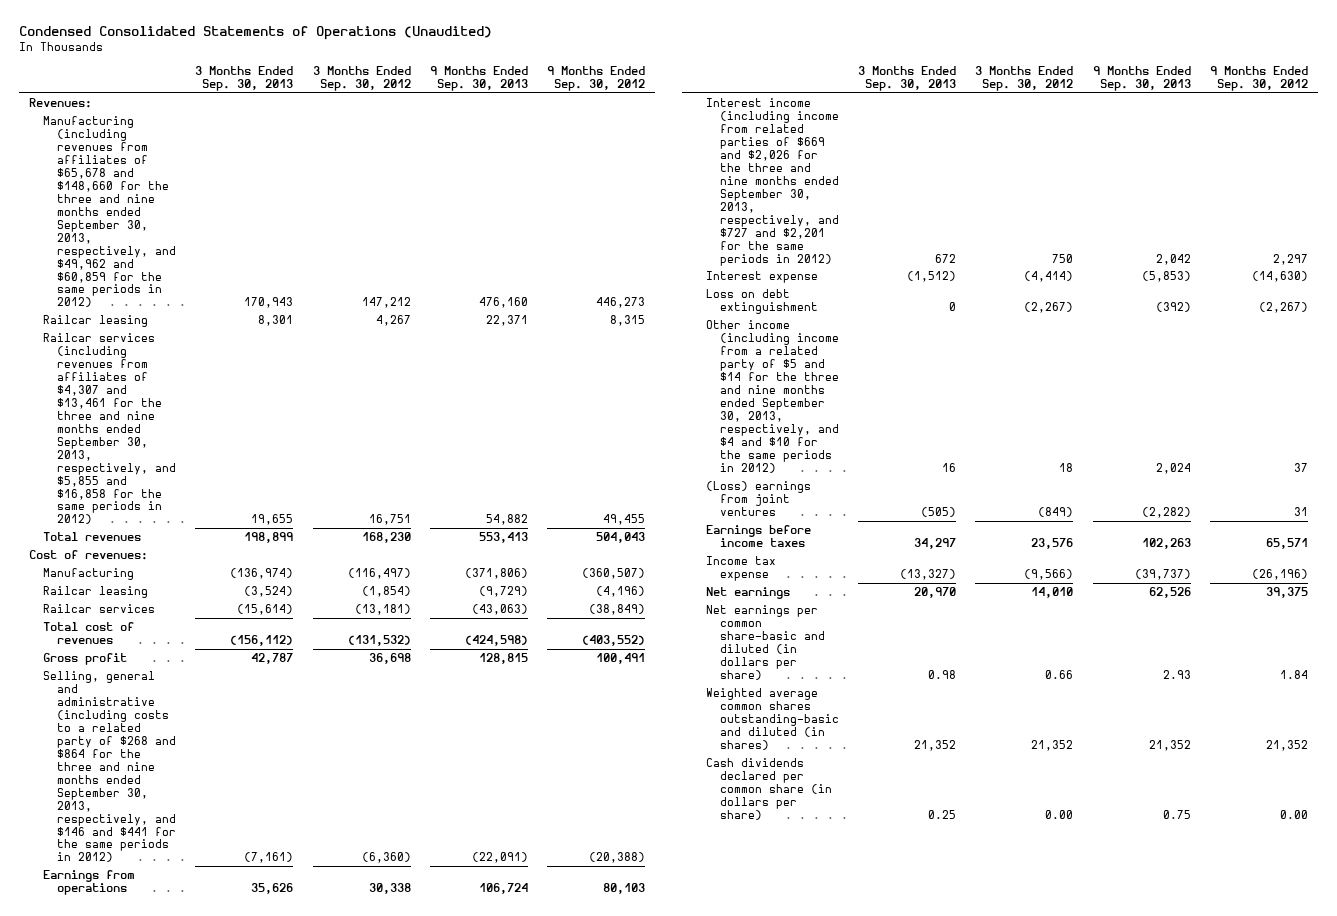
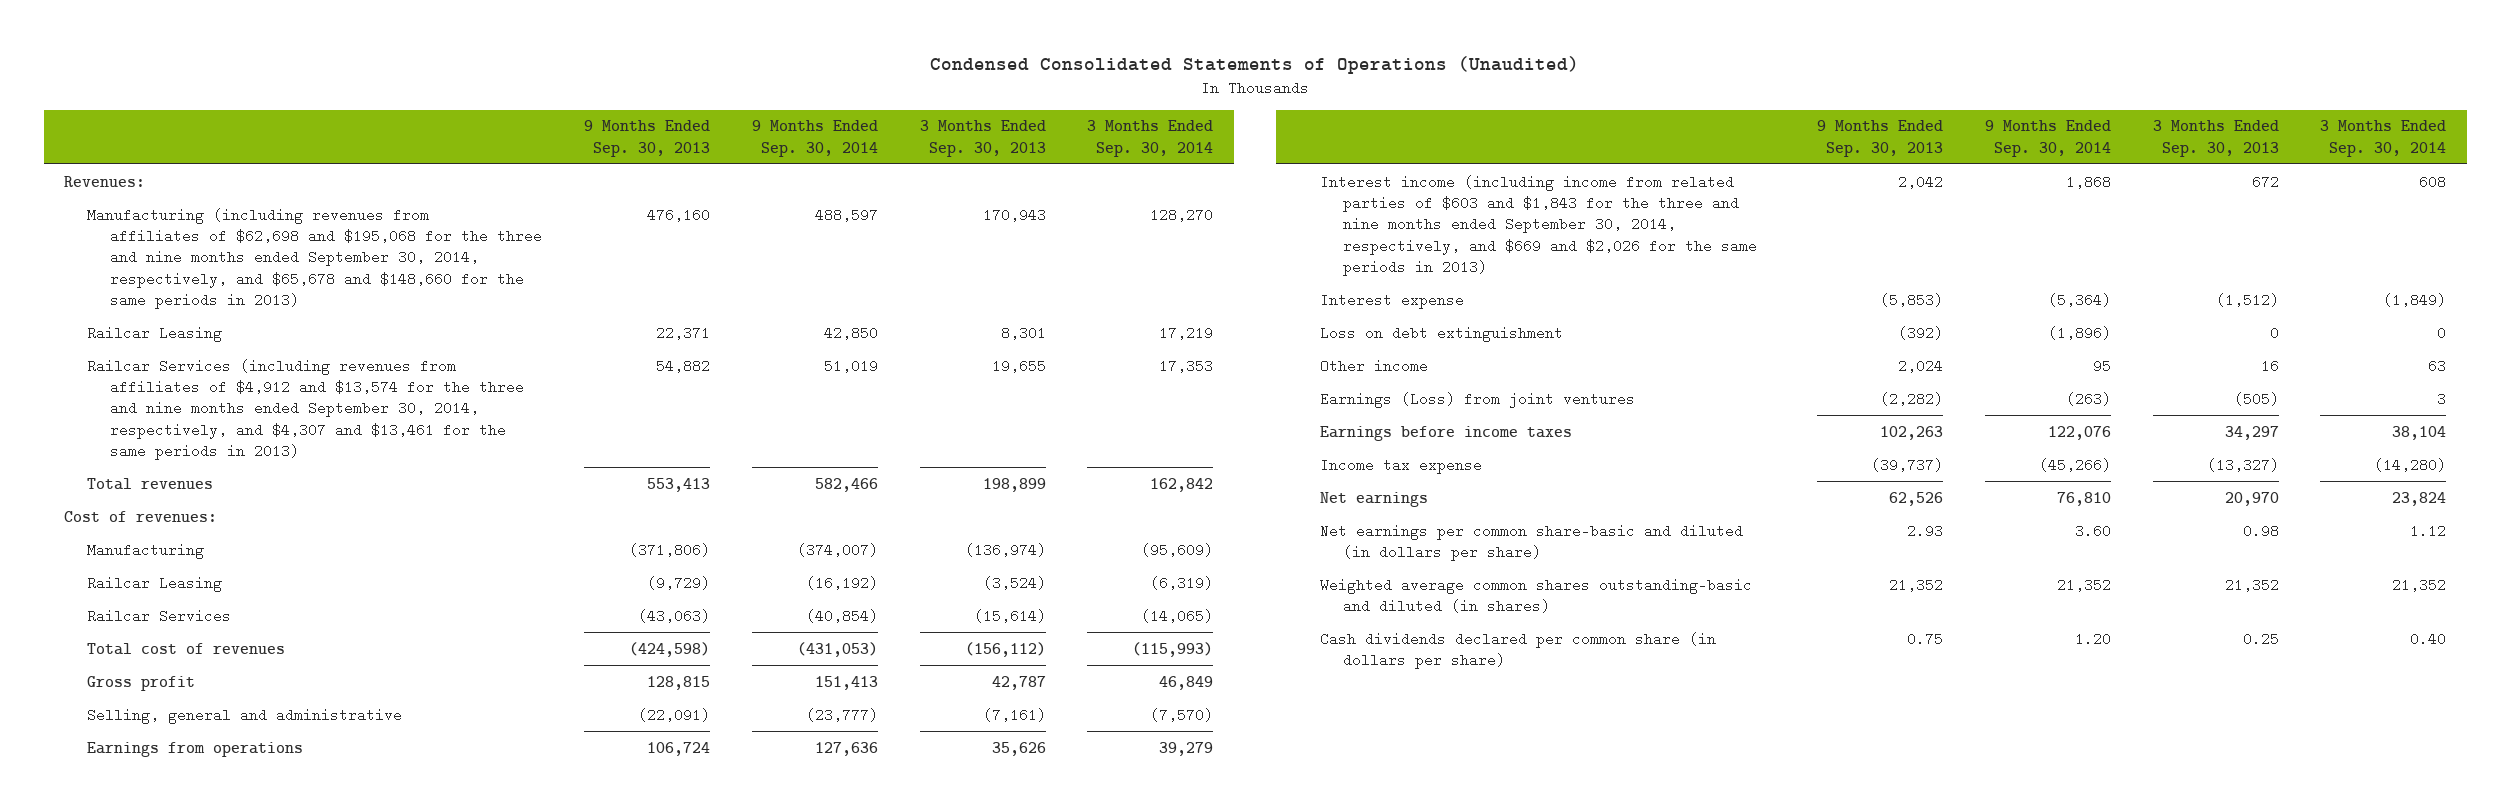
[312,65,411,91] 3 Months Ended Sep. 30, 2012 -> none
[547,65,646,91] 9 Months Ended Sep. 30, 2012 -> none
none -> [751,120,878,157] 9 Months Ended Sep. 30, 2014
none -> [1087,120,1214,157] 3 Months Ended Sep. 30, 2014
[43,116,177,308] Manufacturing (including revenues from affiliates of $65,678 and $148,660 for the three and nine months ended September 30, 2013, respectively, and $49,962 and $60,859 for the same periods in 2012) -> [87,207,543,310] Manufacturing (including revenues from affiliates of $62,698 and $195,068 for the three and nine months ended September 30, 2014, respectively, and $65,678 and $148,660 for the same periods in 2013)
[43,315,149,328] Railcar leasing -> [87,325,223,342] Railcar Leasing
[43,333,177,525] Railcar services (including revenues from affiliates of $4,307 and $13,461 for the three and nine months ended September 30, 2013, respectively, and $5,855 and $16,858 for the same periods in 2012) -> [87,358,525,461] Railcar Services (including revenues from affiliates of $4,912 and $13,574 for the three and nine months ended September 30, 2014, respectively, and $4,307 and $13,461 for the same periods in 2013)
[43,586,149,599] Railcar leasing -> [87,575,223,592] Railcar Leasing
[43,604,156,614] Railcar services -> [87,608,232,623] Railcar Services
[43,671,177,863] Selling, general and administrative (including costs to a related party of $268 and $864 for the three and nine months ended September 30, 2013, respectively, and $146 and $441 for the same periods in 2012) -> [87,707,403,724] Selling, general and administrative
[705,98,839,266] Interest income (including income from related parties of $669 and $2,026 for the three and nine months ended September 30, 2013, respectively, and $727 and $2,201 for the same periods in 2012) -> [1320,174,1758,277] Interest income (including income from related parties of $603 and $1,843 for the three and nine months ended September 30, 2014, respectively, and $669 and $2,026 for the same periods in 2013)
[705,320,839,473] Other income (including income from a related party of $5 and $14 for the three and nine months ended September 30, 2013, respectively, and $4 and $10 for the same periods in 2012) -> [1320,358,1429,373] Other income
[705,481,811,517] (Loss) earnings from joint ventures -> [1320,391,1636,408] Earnings (Loss) from joint ventures

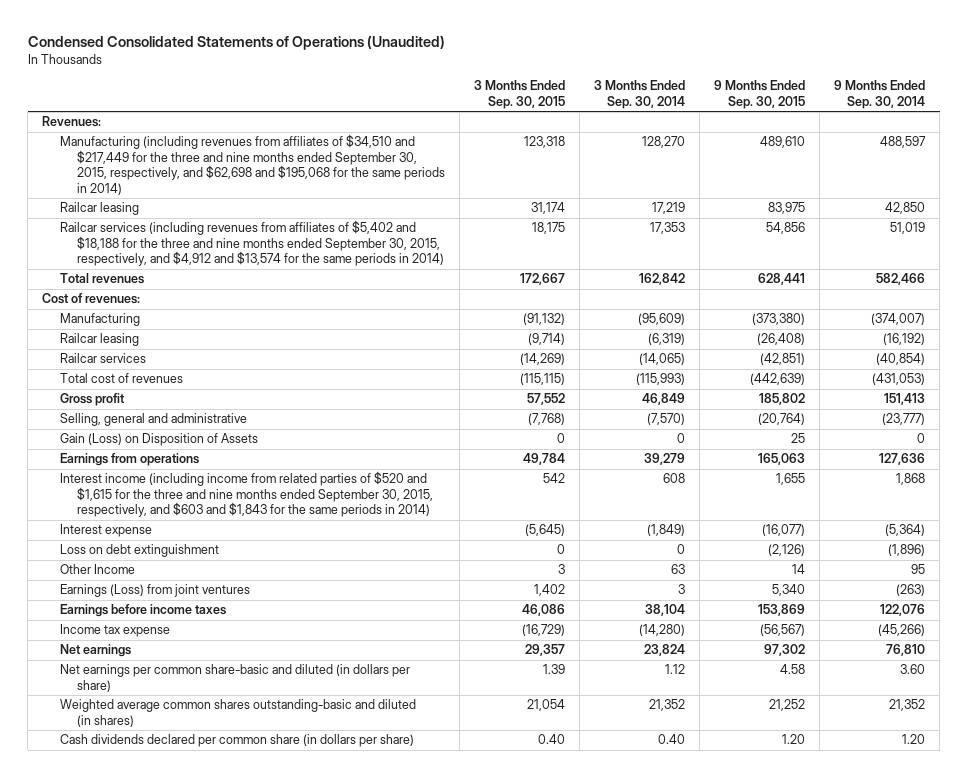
[584,120,711,157] 9 Months Ended Sep. 30, 2013 -> none
[919,120,1046,157] 3 Months Ended Sep. 30, 2013 -> none
none -> [473,80,565,109] 3 Months Ended Sep. 30, 2015
none -> [714,80,806,109] 9 Months Ended Sep. 30, 2015
[87,207,543,310] Manufacturing (including revenues from affiliates of $62,698 and $195,068 for the three and nine months ended September 30, 2014, respectively, and $65,678 and $148,660 for the same periods in 2013) -> [59,134,445,195] Manufacturing (including revenues from affiliates of $34,510 and $217,449 for the three and nine months ended September 30, 2015, respectively, and $62,698 and $195,068 for the same periods in 2014)
[87,325,223,342] Railcar Leasing -> [59,202,139,216] Railcar leasing
[87,358,525,461] Railcar Services (including revenues from affiliates of $4,912 and $13,574 for the three and nine months ended September 30, 2014, respectively, and $4,307 and $13,461 for the same periods in 2013) -> [59,220,444,267] Railcar services (including revenues from affiliates of $5,402 and $18,188 for the three and nine months ended September 30, 2015, respectively, and $4,912 and $13,574 for the same periods in 2014)
[87,575,223,592] Railcar Leasing -> [59,333,139,347] Railcar leasing
[87,608,232,623] Railcar Services -> [59,353,146,364] Railcar services
none -> [59,433,258,447] Gain (Loss) on Disposition of Assets
[1320,174,1758,277] Interest income (including income from related parties of $603 and $1,843 for the three and nine months ended September 30, 2014, respectively, and $669 and $2,026 for the same periods in 2013) -> [59,471,433,518] Interest income (including income from related parties of $520 and $1,615 for the three and nine months ended September 30, 2015, respectively, and $603 and $1,843 for the same periods in 2014)
[1320,358,1429,373] Other income -> [59,564,135,575] Other Income

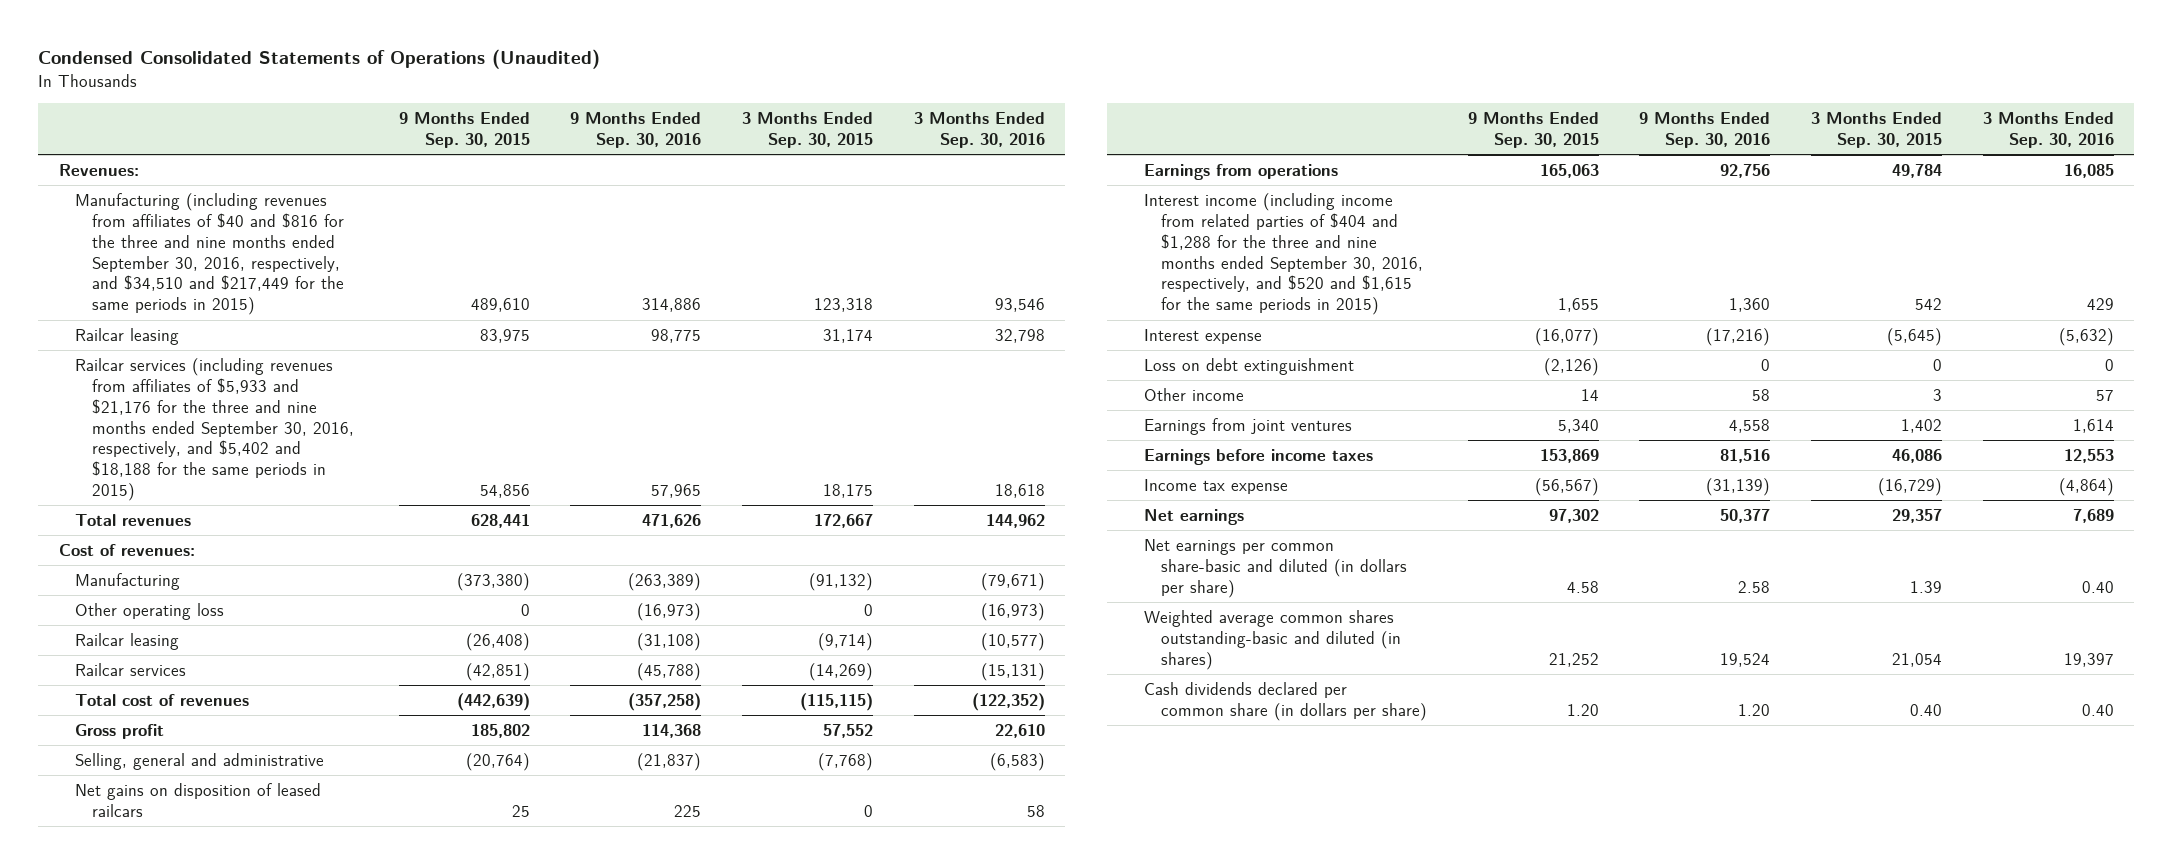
[594,80,686,109] 3 Months Ended Sep. 30, 2014 -> none
[834,80,926,109] 9 Months Ended Sep. 30, 2014 -> none
none -> [570,112,702,149] 9 Months Ended Sep. 30, 2016
none -> [913,112,1045,149] 3 Months Ended Sep. 30, 2016
[59,134,445,195] Manufacturing (including revenues from affiliates of $34,510 and $217,449 for the three and nine months ended September 30, 2015, respectively, and $62,698 and $195,068 for the same periods in 2014) -> [75,193,344,316] Manufacturing (including revenues from affiliates of $40 and $816 for the three and nine months ended September 30, 2016, respectively, and $34,510 and $217,449 for the same periods in 2015)
[59,220,444,267] Railcar services (including revenues from affiliates of $5,402 and $18,188 for the three and nine months ended September 30, 2015, respectively, and $4,912 and $13,574 for the same periods in 2014) -> [75,358,354,502] Railcar services (including revenues from affiliates of $5,933 and $21,176 for the three and nine months ended September 30, 2016, respectively, and $5,402 and $18,188 for the same periods in 2015)
none -> [75,603,225,621] Other operating loss
[59,433,258,447] Gain (Loss) on Disposition of Assets -> [75,783,322,817] Net gains on disposition of leased railcars
[59,471,433,518] Interest income (including income from related parties of $520 and $1,615 for the three and nine months ended September 30, 2015, respectively, and $603 and $1,843 for the same periods in 2014) -> [1144,193,1423,316] Interest income (including income from related parties of $404 and $1,288 for the three and nine months ended September 30, 2016, respectively, and $520 and $1,615 for the same periods in 2015)
[59,564,135,575] Other Income -> [1144,388,1245,402] Other income
[59,584,250,598] Earnings (Loss) from joint ventures -> [1144,418,1353,436] Earnings from joint ventures

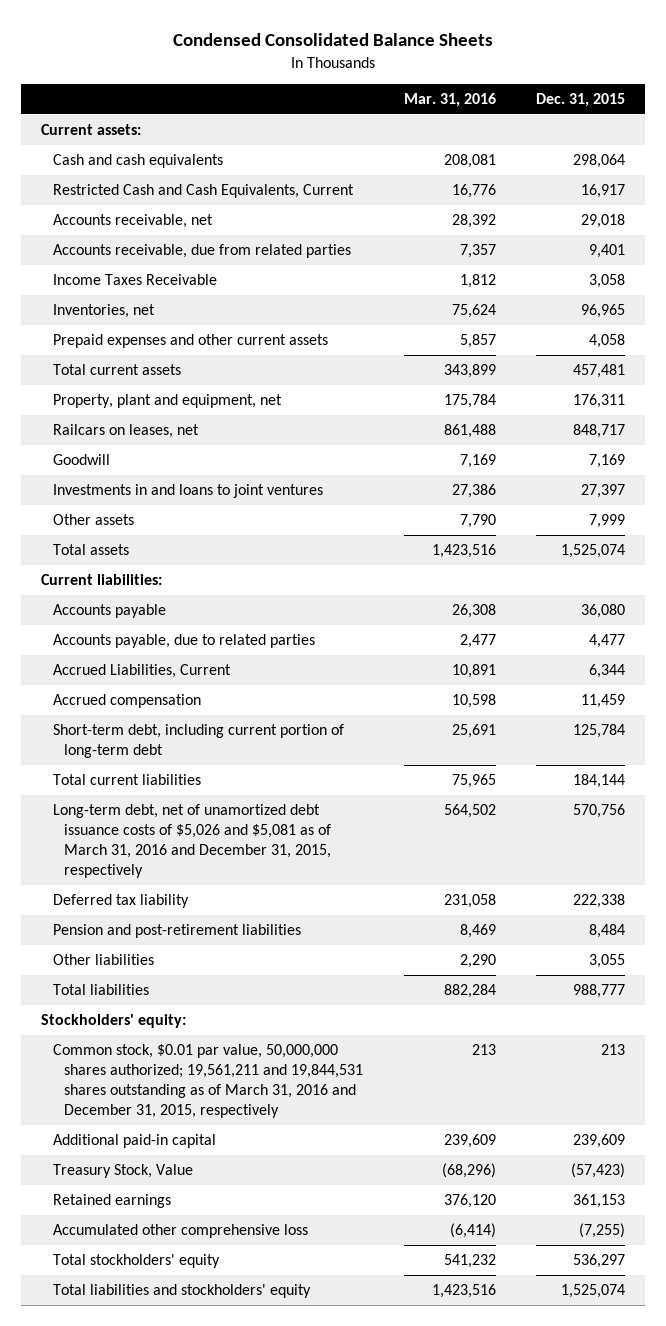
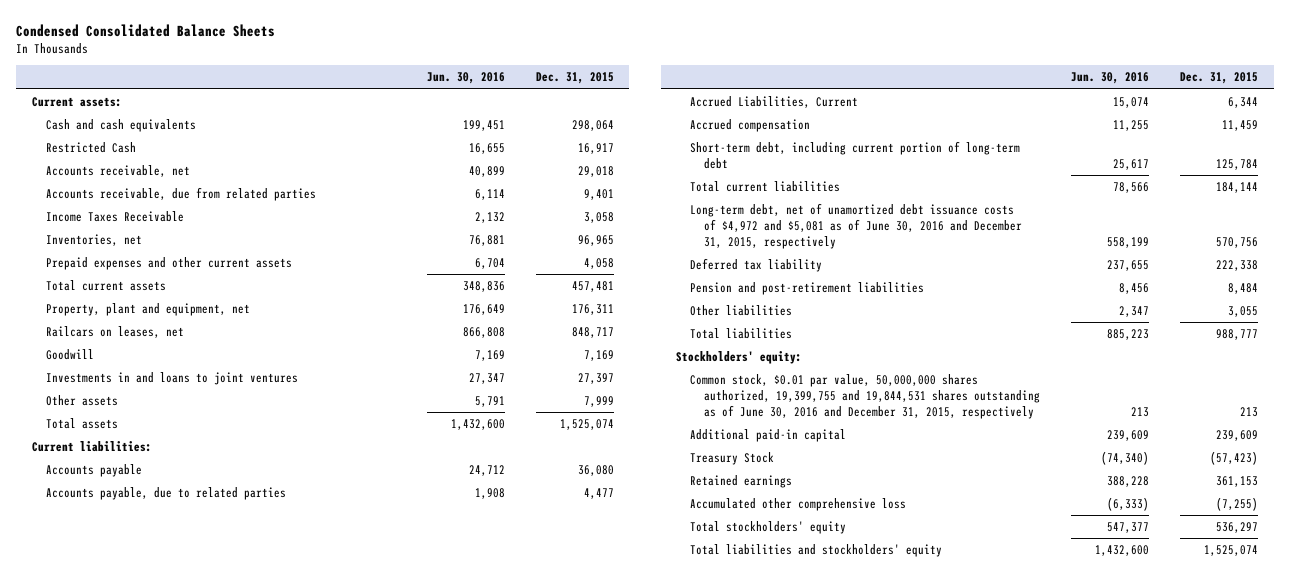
[403,93,496,108] Mar. 31, 2016 -> none
none -> [426,72,505,85] Jun. 30, 2016
[52,184,354,199] Restricted Cash and Cash Equivalents, Current -> [45,142,136,154] Restricted Cash
[52,804,332,879] Long-term debt, net of unamortized debt issuance costs of $5,026 and $5,081 as of March 31, 2016 and December 31, 2015, respectively -> [689,203,1022,250] Long-term debt, net of unamortized debt issuance costs of $4,972 and $5,081 as of June 30, 2016 and December 31, 2015, respectively
[52,1044,364,1119] Common stock, $0.01 par value, 50,000,000 shares authorized; 19,561,211 and 19,844,531 shares outstanding as of March 31, 2016 and December 31, 2015, respectively -> [689,374,1040,420] Common stock, $0.01 par value, 50,000,000 shares authorized, 19,399,755 and 19,844,531 shares outstanding as of June 30, 2016 and December 31, 2015, respectively
[52,1164,193,1179] Treasury Stock, Value -> [689,452,774,466] Treasury Stock

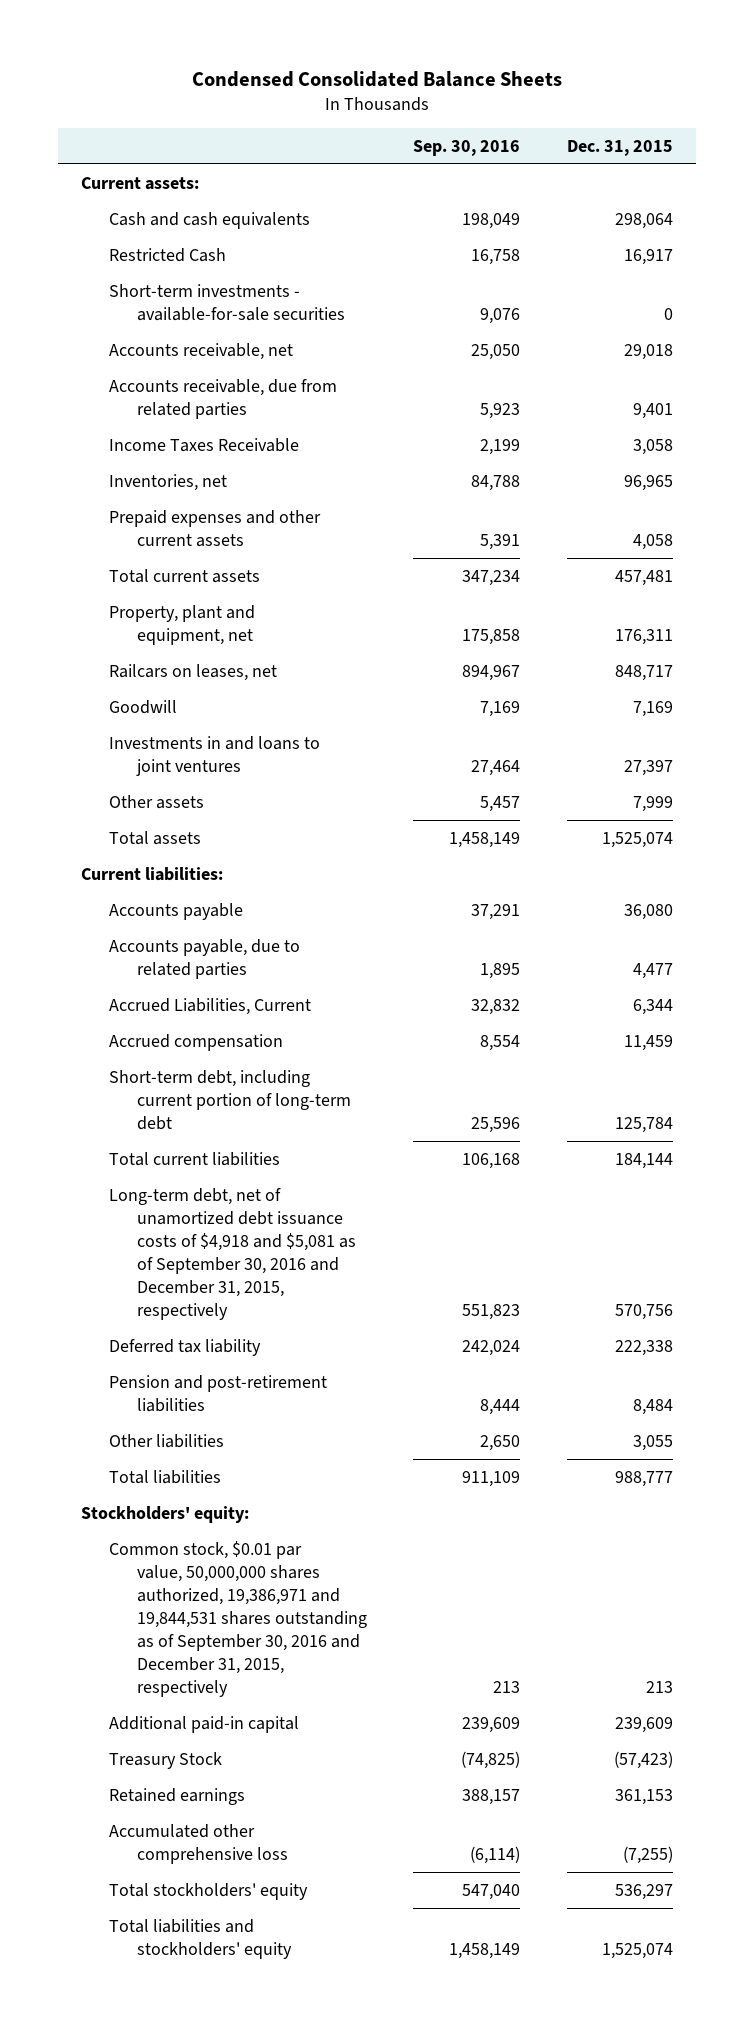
[426,72,505,85] Jun. 30, 2016 -> none
none -> [413,139,521,156] Sep. 30, 2016
none -> [109,283,346,321] Short-term investments - available-for-sale securities
[689,203,1022,250] Long-term debt, net of unamortized debt issuance costs of $4,972 and $5,081 as of June 30, 2016 and December 31, 2015, respectively -> [109,1187,357,1320] Long-term debt, net of unamortized debt issuance costs of $4,918 and $5,081 as of September 30, 2016 and December 31, 2015, respectively
[689,374,1040,420] Common stock, $0.01 par value, 50,000,000 shares authorized, 19,399,755 and 19,844,531 shares outstanding as of June 30, 2016 and December 31, 2015, respectively -> [109,1540,368,1697] Common stock, $0.01 par value, 50,000,000 shares authorized, 19,386,971 and 19,844,531 shares outstanding as of September 30, 2016 and December 31, 2015, respectively

